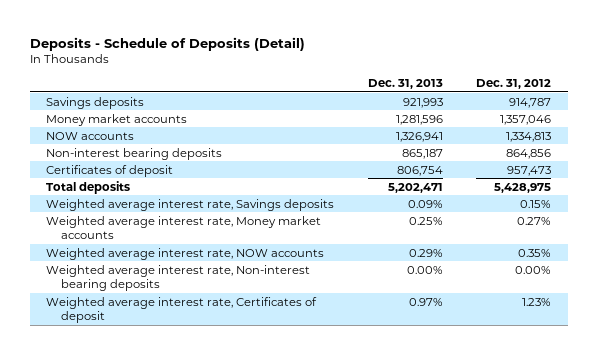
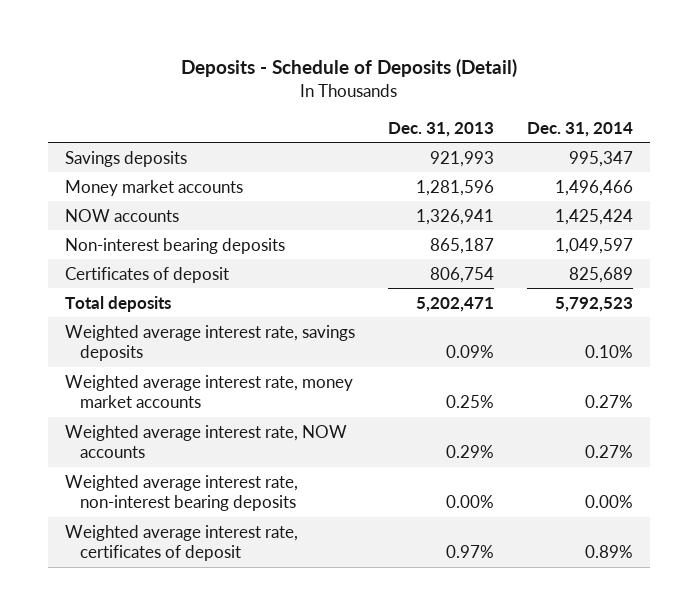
[476,79,552,90] Dec. 31, 2012 -> none
none -> [527,121,634,137] Dec. 31, 2014
[46,198,335,211] Weighted average interest rate, Savings deposits -> [64,324,355,362] Weighted average interest rate, savings deposits
[46,215,322,239] Weighted average interest rate, Money market accounts -> [64,374,353,409] Weighted average interest rate, money market accounts
[46,264,311,291] Weighted average interest rate, Non-interest bearing deposits -> [64,474,298,512] Weighted average interest rate, non-interest bearing deposits
[46,296,318,323] Weighted average interest rate, Certificates of deposit -> [64,524,298,562] Weighted average interest rate, certificates of deposit

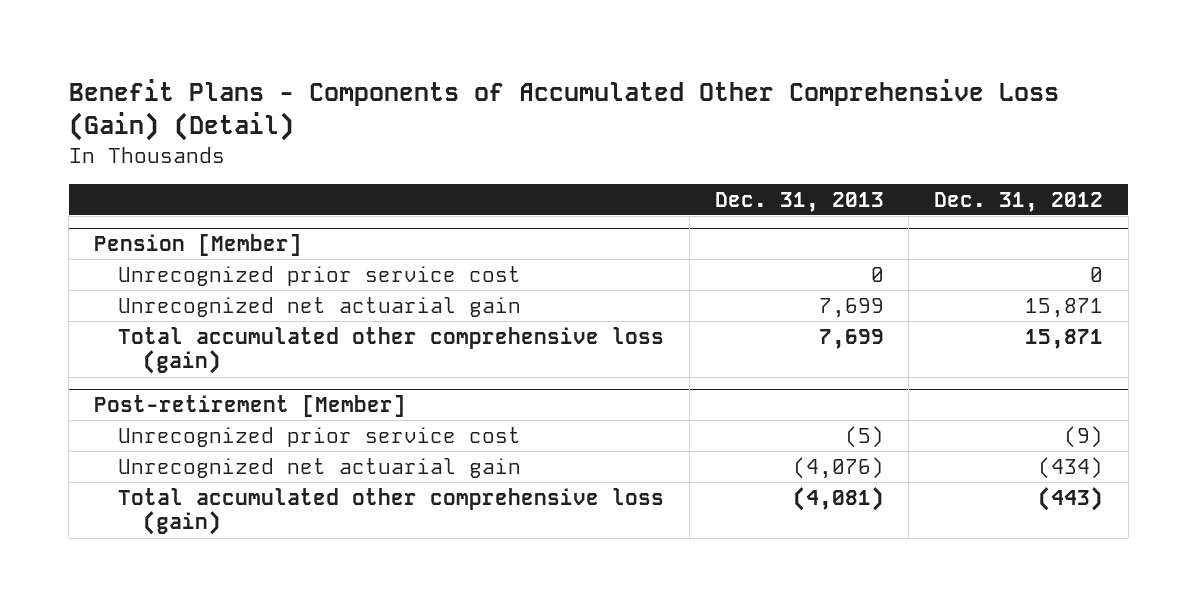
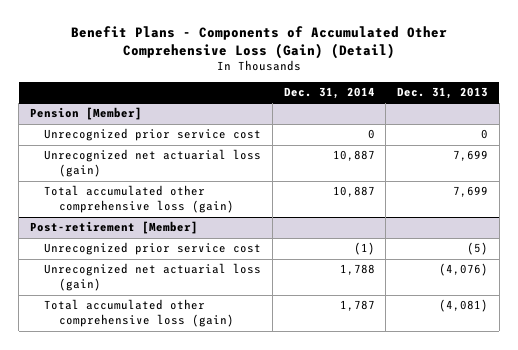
[934,191,1104,212] Dec. 31, 2012 -> none
none -> [283,86,375,99] Dec. 31, 2014
[118,296,522,317] Unrecognized net actuarial gain -> [44,149,262,178] Unrecognized net actuarial loss (gain)
[118,457,522,478] Unrecognized net actuarial gain -> [44,263,262,292] Unrecognized net actuarial loss (gain)

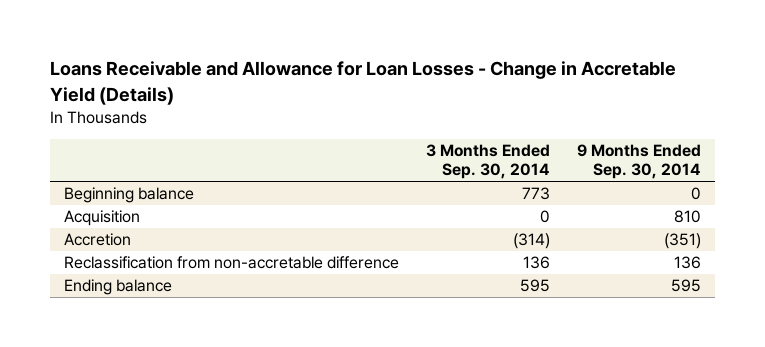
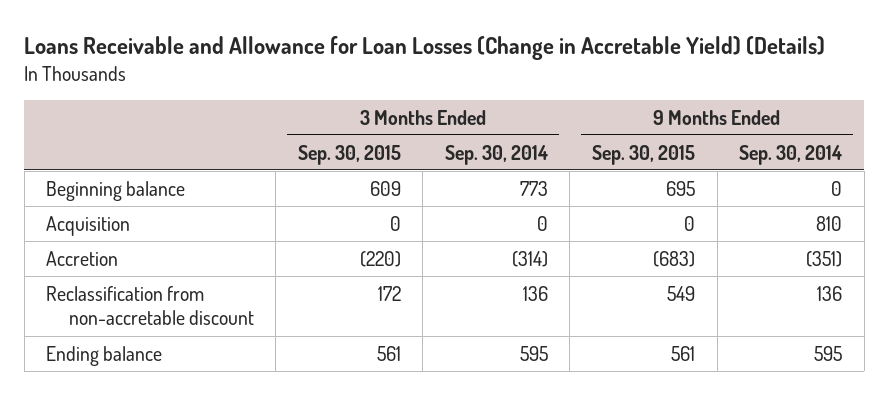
[50,61,677,105] Loans Receivable and Allowance for Loan Losses - Change in Accretable Yield (Details) -> [24,36,826,61] Loans Receivable and Allowance for Loan Losses (Change in Accretable Yield) (Details)
none -> [297,144,401,165] Sep. 30, 2015
none -> [591,144,695,165] Sep. 30, 2015
[63,256,399,270] Reclassification from non-accretable difference -> [46,285,254,326] Reclassification from non-accretable discount

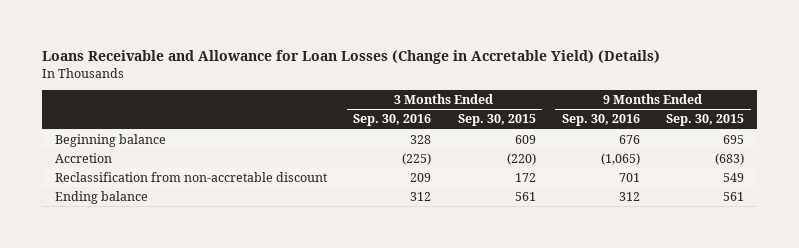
[444,144,548,165] Sep. 30, 2014 -> none
[739,144,843,165] Sep. 30, 2014 -> none
none -> [353,114,432,127] Sep. 30, 2016
none -> [561,114,640,127] Sep. 30, 2016
[46,215,131,236] Acquisition -> none

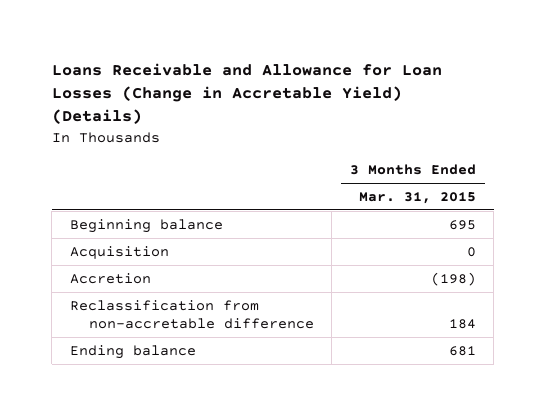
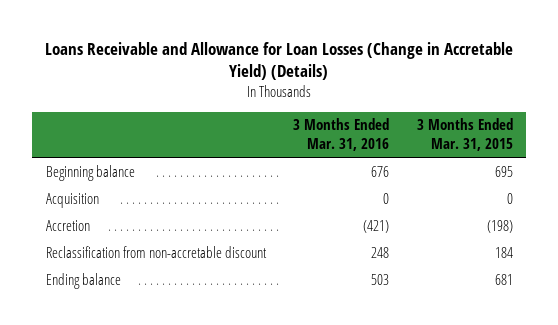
none -> [293,118,390,151] 3 Months Ended Mar. 31, 2016
[69,299,315,329] Reclassification from non-accretable difference -> [45,245,267,258] Reclassification from non-accretable discount

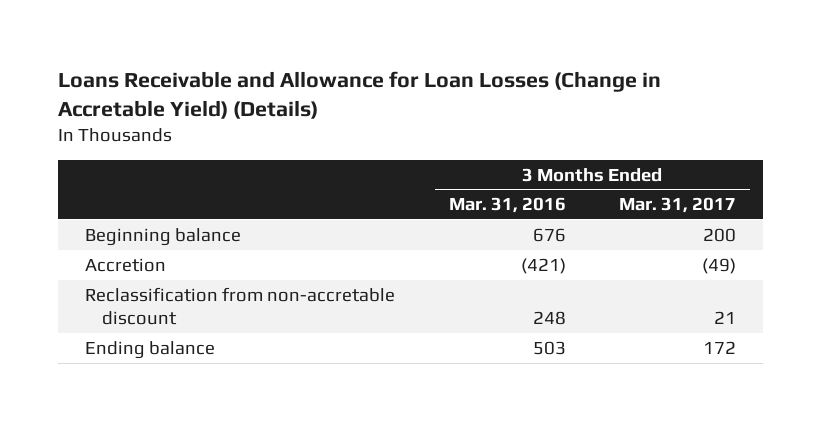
[416,118,513,151] 3 Months Ended Mar. 31, 2015 -> none
none -> [619,197,737,214] Mar. 31, 2017
[45,192,99,208] Acquisition -> none

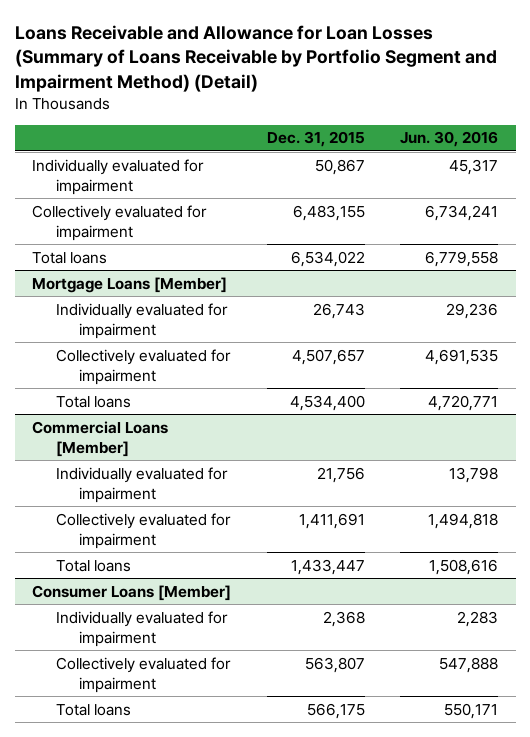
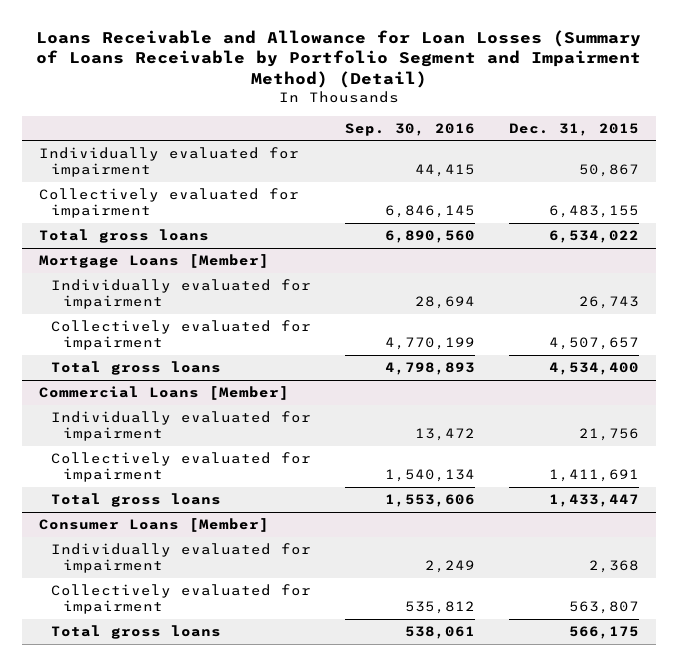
[400,131,499,148] Jun. 30, 2016 -> none
none -> [344,122,475,136] Sep. 30, 2016
[32,251,108,264] Total loans -> [38,229,209,244] Total gross loans
[55,395,131,408] Total loans -> [50,361,221,376] Total gross loans
[55,559,131,572] Total loans -> [50,493,221,508] Total gross loans
[55,703,131,716] Total loans -> [50,625,221,640] Total gross loans

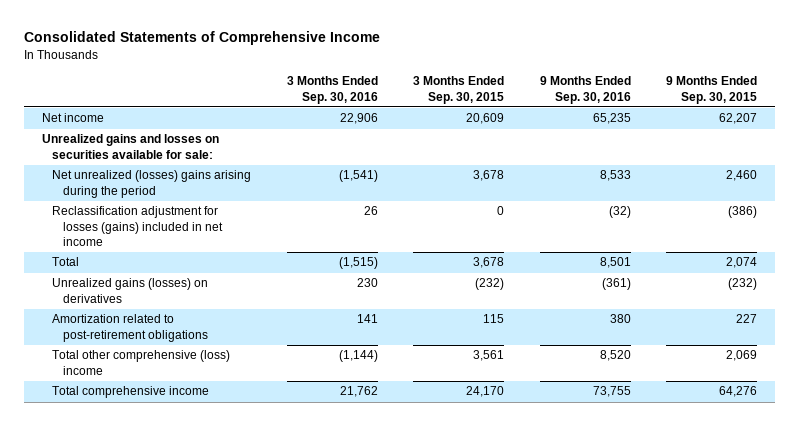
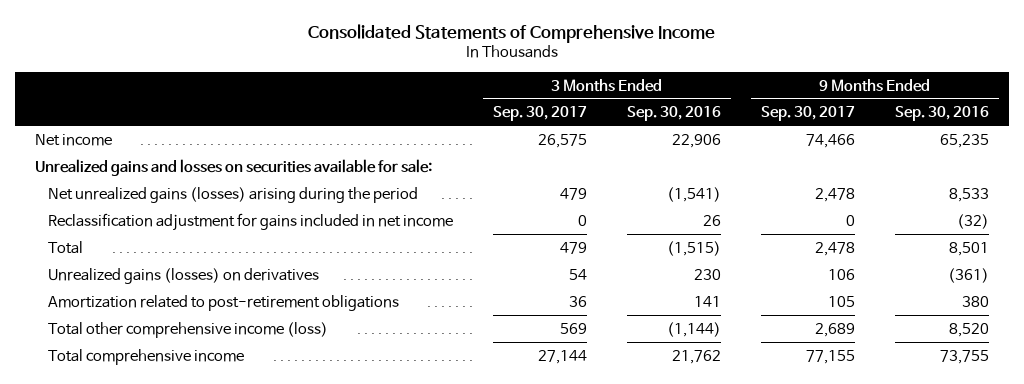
[413,76,505,104] 3 Months Ended Sep. 30, 2015 -> none
[666,76,758,104] 9 Months Ended Sep. 30, 2015 -> none
none -> [492,106,587,122] Sep. 30, 2017
none -> [760,106,855,122] Sep. 30, 2017
[52,170,252,198] Net unrealized (losses) gains arising during the period -> [47,186,418,203] Net unrealized gains (losses) arising during the period
[52,206,223,247] Reclassification adjustment for losses (gains) included in net income -> [47,212,453,231] Reclassification adjustment for gains included in net income
[52,350,231,375] Total other comprehensive (loss) income -> [47,321,328,338] Total other comprehensive income (loss)

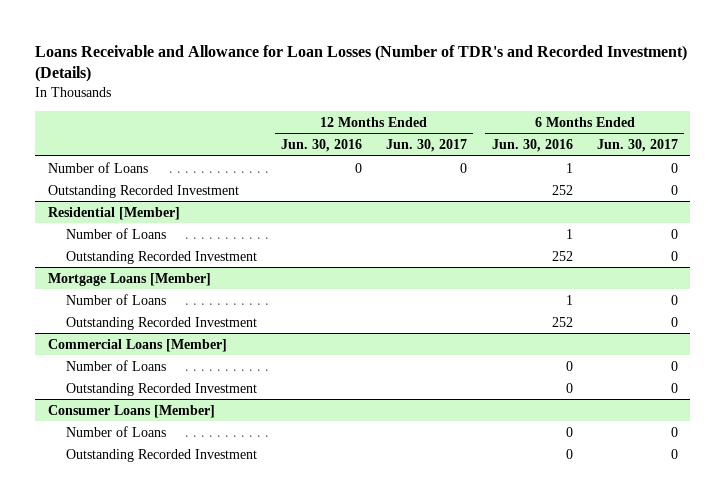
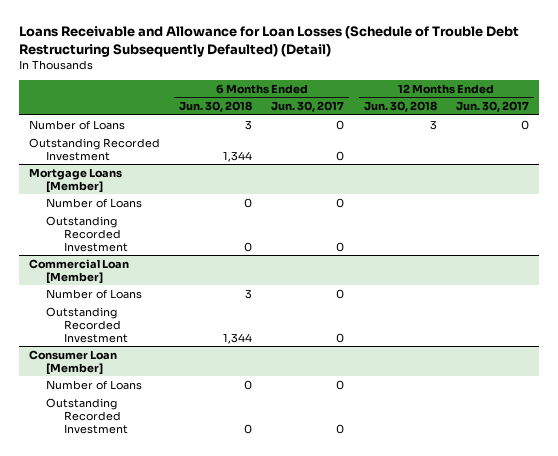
[35,44,688,83] Loans Receivable and Allowance for Loan Losses (Number of TDR's and Recorded Investment) (Details) -> [18,25,519,57] Loans Receivable and Allowance for Loan Losses (Schedule of Trouble Debt Restructuring Subsequently Defaulted) (Detail)
[281,139,363,153] Jun. 30, 2016 -> none
[491,139,573,153] Jun. 30, 2016 -> none
none -> [179,101,253,113] Jun. 30, 2018
none -> [363,101,437,113] Jun. 30, 2018
[47,206,180,220] Residential [Member] -> none
[66,227,167,239] Number of Loans -> none
[66,250,258,264] Outstanding Recorded Investment -> none
[47,338,227,352] Commercial Loans [Member] -> [28,258,129,284] Commercial Loan [Member]
[47,404,215,418] Consumer Loans [Member] -> [28,349,117,375] Consumer Loan [Member]

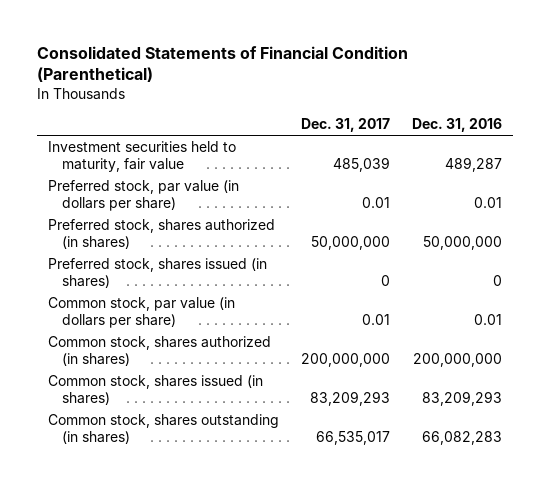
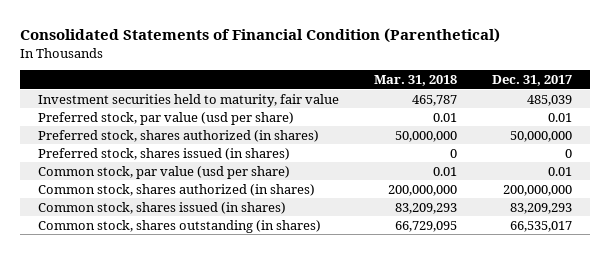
[412,118,503,133] Dec. 31, 2016 -> none
none -> [374,75,458,87] Mar. 31, 2018
[48,180,240,212] Preferred stock, par value (in dollars per share) -> [37,111,294,125] Preferred stock, par value (usd per share)
[48,297,236,329] Common stock, par value (in dollars per share) -> [37,165,290,179] Common stock, par value (usd per share)

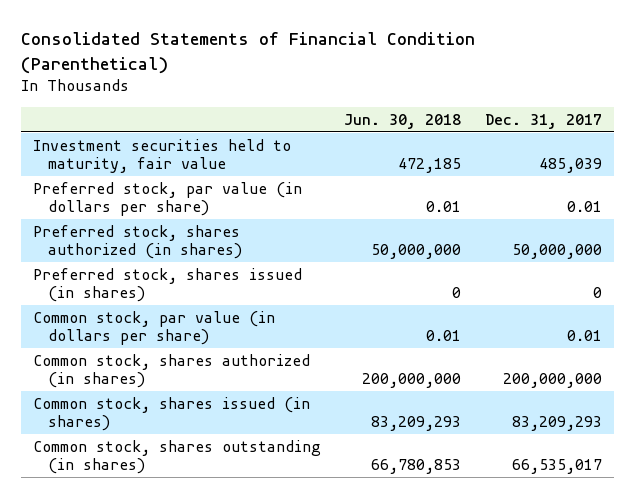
[374,75,458,87] Mar. 31, 2018 -> none
none -> [344,113,462,129] Jun. 30, 2018
[37,111,294,125] Preferred stock, par value (usd per share) -> [32,181,302,217] Preferred stock, par value (in dollars per share)
[37,165,290,179] Common stock, par value (usd per share) -> [32,310,275,346] Common stock, par value (in dollars per share)

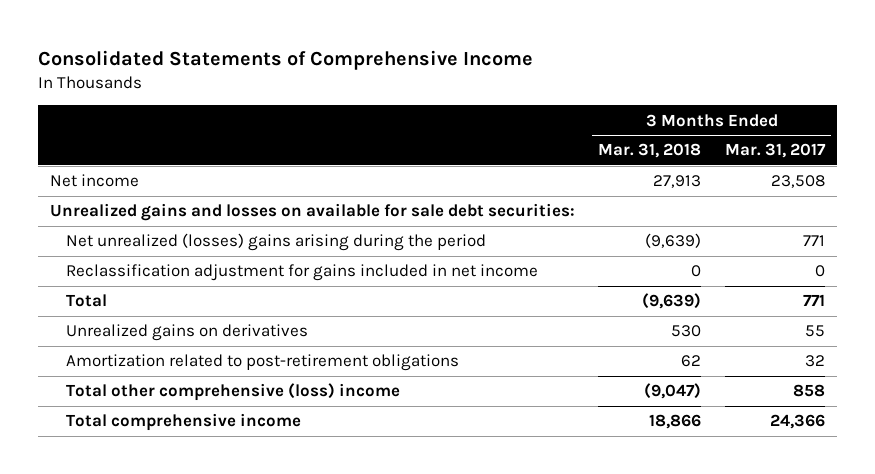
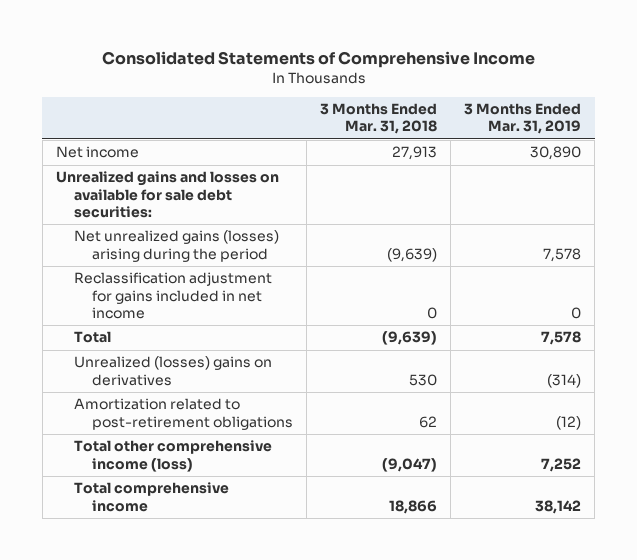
[724,143,826,159] Mar. 31, 2017 -> none
none -> [464,103,582,135] 3 Months Ended Mar. 31, 2019
[66,233,487,252] Net unrealized (losses) gains arising during the period -> [74,230,280,262] Net unrealized gains (losses) arising during the period
[66,324,309,342] Unrealized gains on derivatives -> [74,356,273,386] Unrealized (losses) gains on derivatives
[66,383,401,402] Total other comprehensive (loss) income -> [74,440,273,472] Total other comprehensive income (loss)

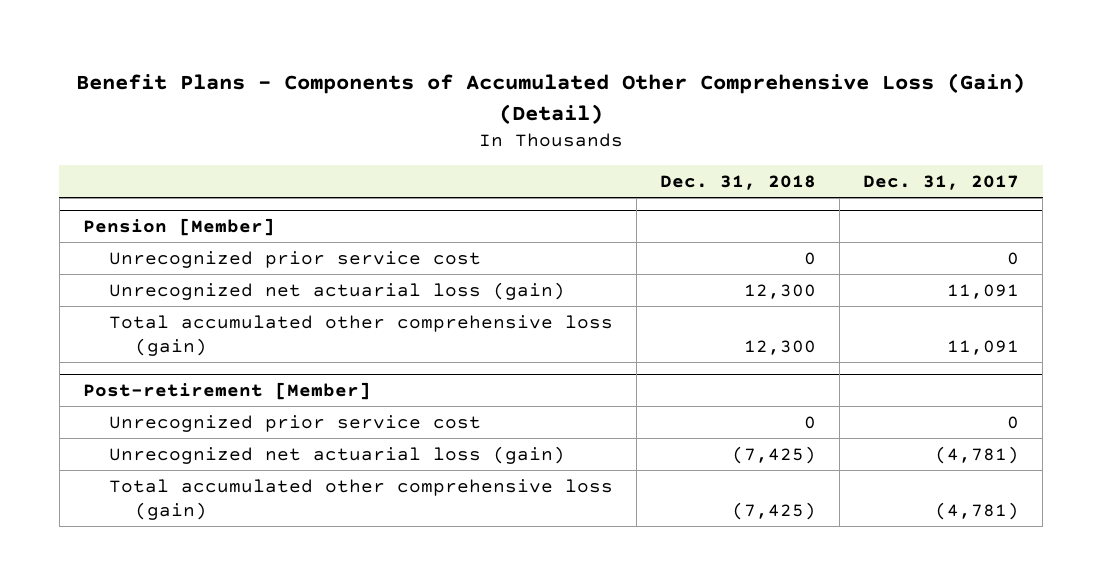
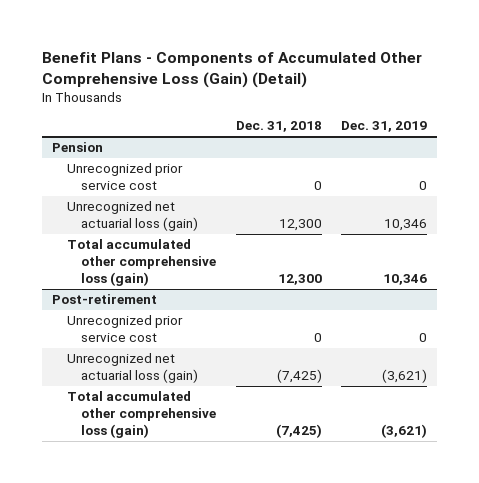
[863,174,1020,190] Dec. 31, 2017 -> none
none -> [341,121,428,133] Dec. 31, 2019
[82,217,275,236] Pension [Member] -> [51,142,103,153] Pension
[82,381,371,400] Post-retirement [Member] -> [51,294,157,305] Post-retirement

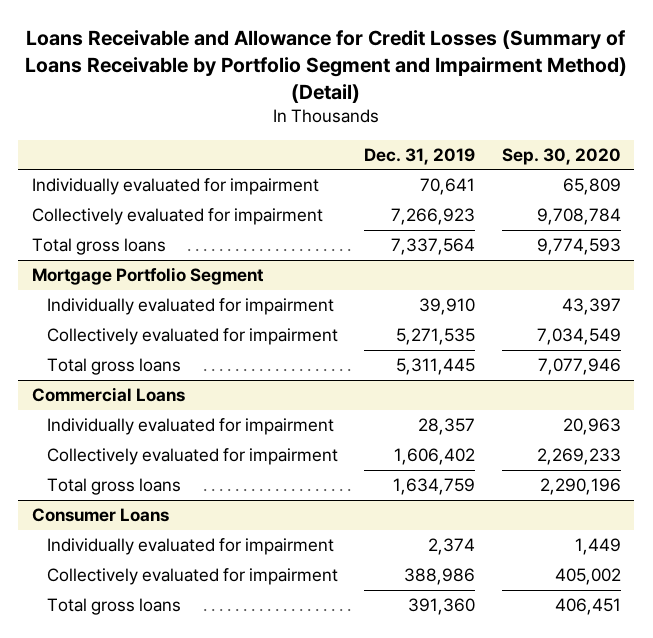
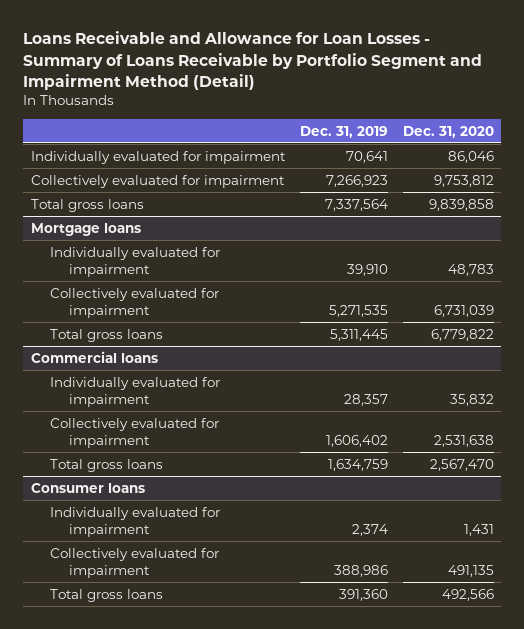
[25,30,628,103] Loans Receivable and Allowance for Credit Losses (Summary of Loans Receivable by Portfolio Segment and Impairment Method) (Detail) -> [23,31,483,90] Loans Receivable and Allowance for Loan Losses - Summary of Loans Receivable by Portfolio Segment and Impairment Method (Detail)
[502,147,622,165] Sep. 30, 2020 -> none
none -> [402,125,494,138] Dec. 31, 2020
[31,266,264,285] Mortgage Portfolio Segment -> [30,222,141,236] Mortgage loans
[31,386,185,402] Commercial Loans -> [30,350,158,363] Commercial loans
[31,507,169,522] Consumer Loans -> [30,482,145,493] Consumer loans

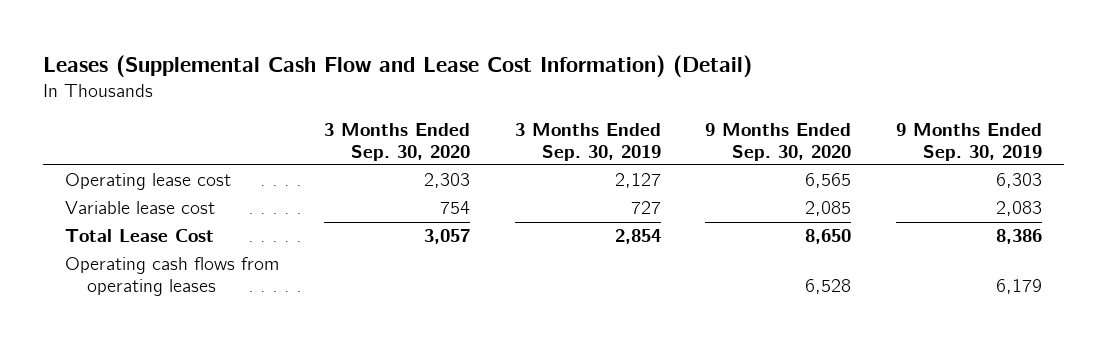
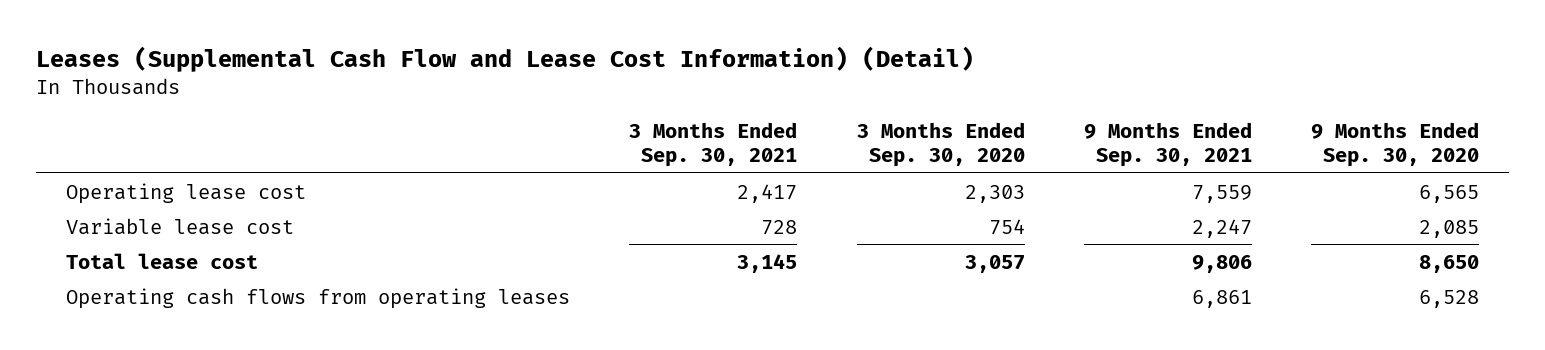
[514,123,661,161] 3 Months Ended Sep. 30, 2019 -> none
[896,123,1043,161] 9 Months Ended Sep. 30, 2019 -> none
none -> [629,122,798,167] 3 Months Ended Sep. 30, 2021
none -> [1083,122,1252,167] 9 Months Ended Sep. 30, 2021
[65,229,215,243] Total Lease Cost -> [65,252,258,269] Total lease cost

